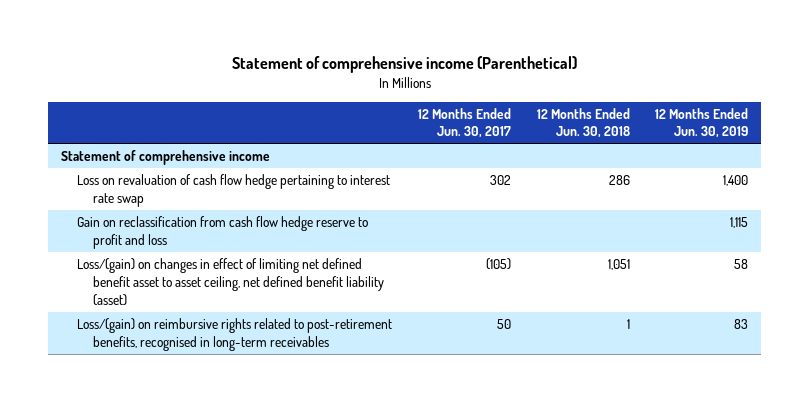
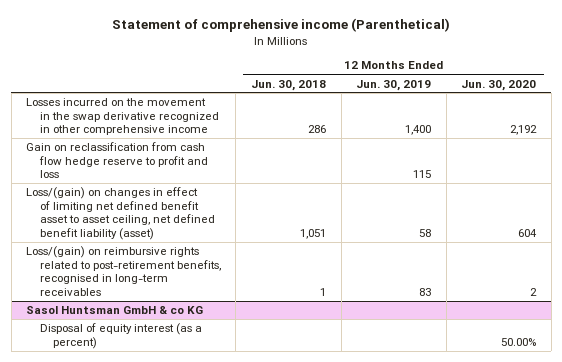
[417,107,511,139] 12 Months Ended Jun. 30, 2017 -> none
none -> [461,79,537,91] Jun. 30, 2020
[60,150,270,166] Statement of comprehensive income -> none
[76,174,390,207] Loss on revaluation of cash flow hedge pertaining to interest rate swap -> [26,98,219,136] Losses incurred on the movement in the swap derivative recognized in other comprehensive income
[730,217,749,229] 1,115 -> [413,170,432,179] 115
none -> [26,306,204,315] Sasol Huntsman GmbH & co KG
none -> [39,323,202,349] Disposal of equity interest (as a percent)

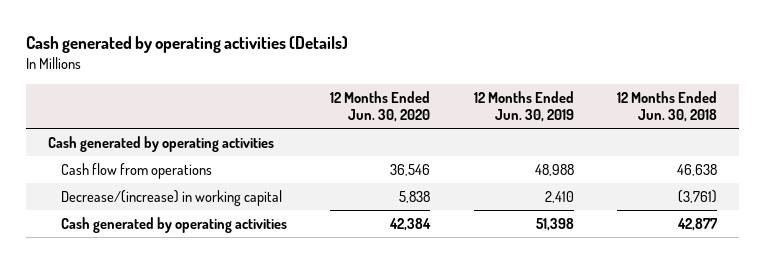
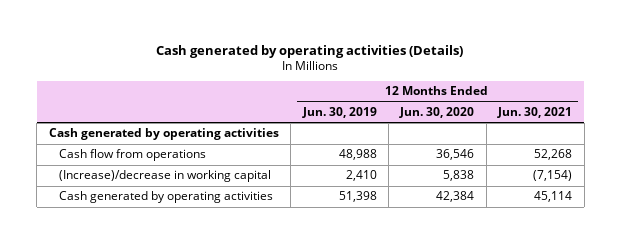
[617,90,718,123] 12 Months Ended Jun. 30, 2018 -> none
none -> [497,106,573,118] Jun. 30, 2021
[60,190,282,207] Decrease/(increase) in working capital -> [59,170,272,183] (Increase)/decrease in working capital

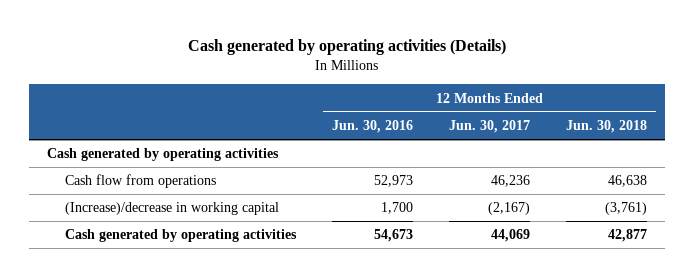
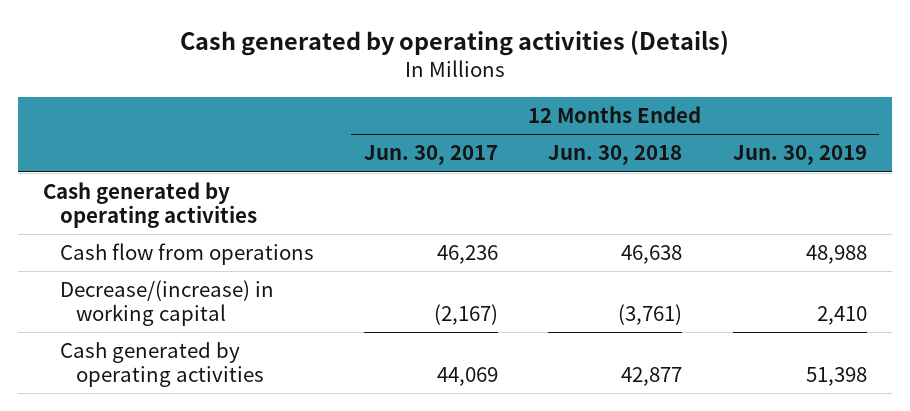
[332,120,414,134] Jun. 30, 2016 -> none
none -> [732,145,867,166] Jun. 30, 2019
[65,202,280,216] (Increase)/decrease in working capital -> [59,279,274,326] Decrease/(increase) in working capital

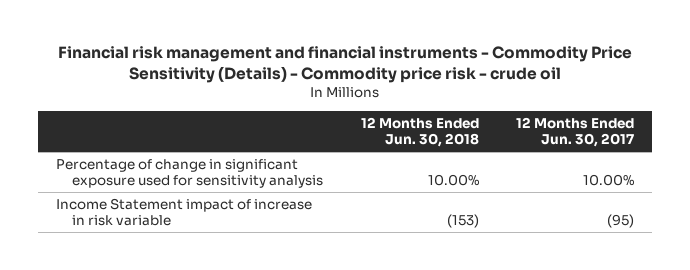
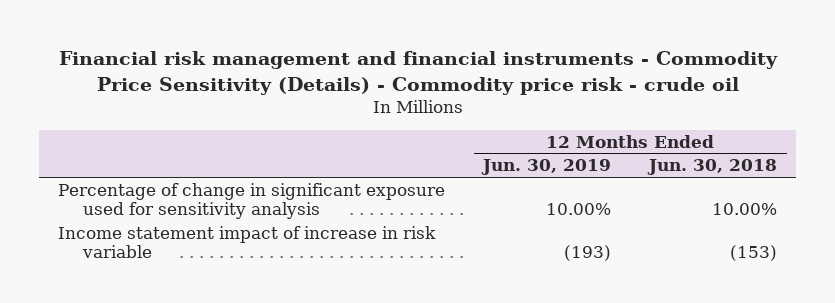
[515,116,634,147] 12 Months Ended Jun. 30, 2017 -> none
none -> [481,159,612,176] Jun. 30, 2019
[56,197,313,227] Income Statement impact of increase in risk variable -> [58,225,437,259] Income statement impact of increase in risk variable

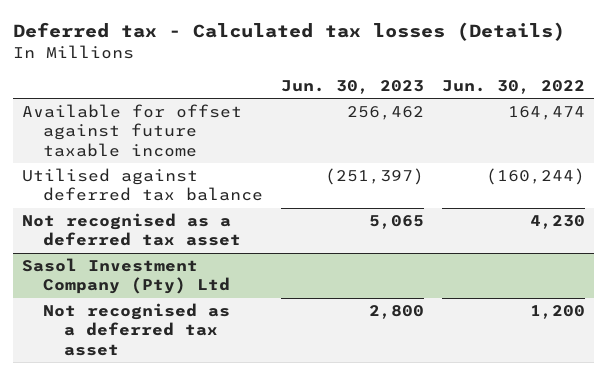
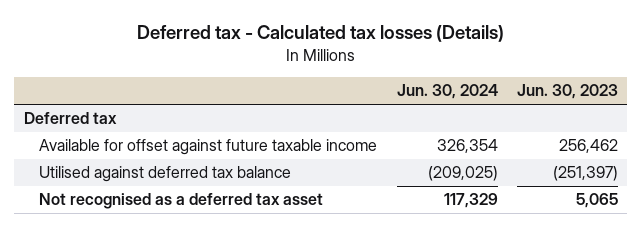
[442,80,586,95] Jun. 30, 2022 -> none
none -> [396,84,498,100] Jun. 30, 2024
none -> [23,112,117,125] Deferred tax
[22,258,231,295] Sasol Investment Company (Pty) Ltd -> none
[43,303,231,356] Not recognised as a deferred tax asset -> none

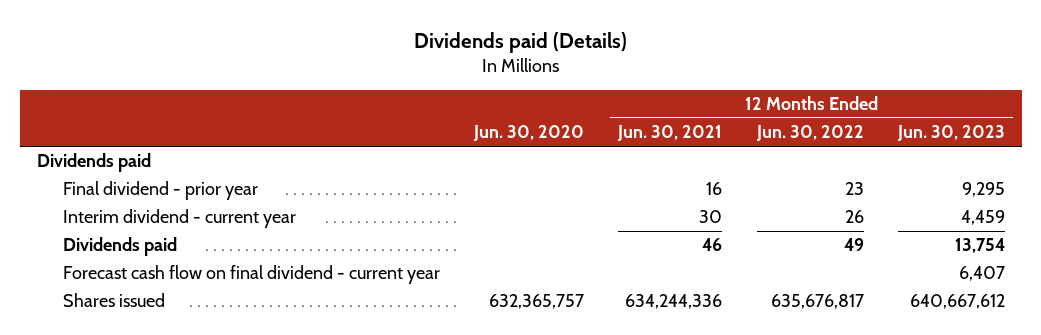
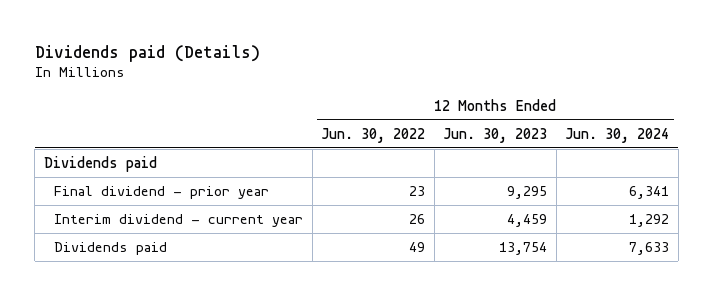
[473,125,585,142] Jun. 30, 2020 -> none
[617,125,723,142] Jun. 30, 2021 -> none
none -> [565,127,670,143] Jun. 30, 2024
[63,265,441,285] Forecast cash flow on final dividend - current year -> none
[63,293,166,308] Shares issued -> none

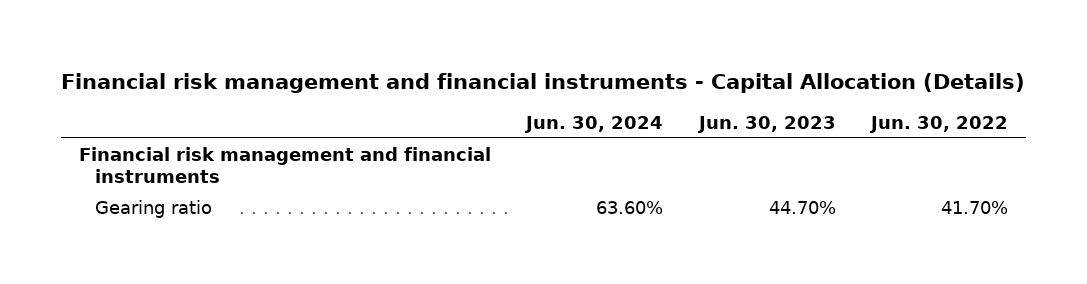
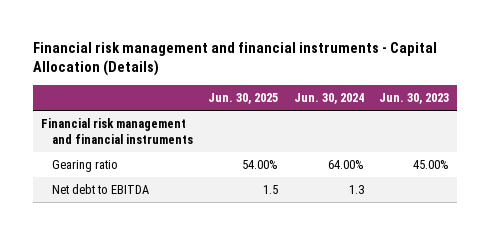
[869,115,1009,133] Jun. 30, 2022 -> none
none -> [208,93,279,105] Jun. 30, 2025
[596,200,664,214] 63.60% -> [327,160,364,170] 64.00%
[768,200,836,214] 44.70% -> [412,160,449,170] 45.00%
none -> [51,184,149,195] Net debt to EBITDA

